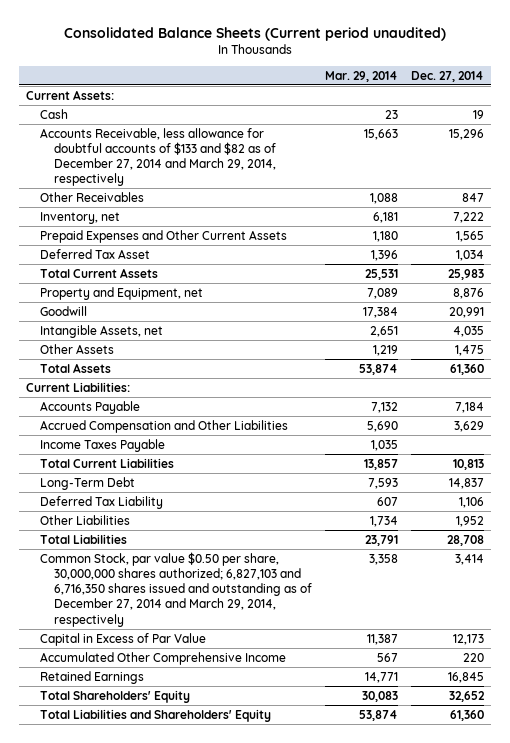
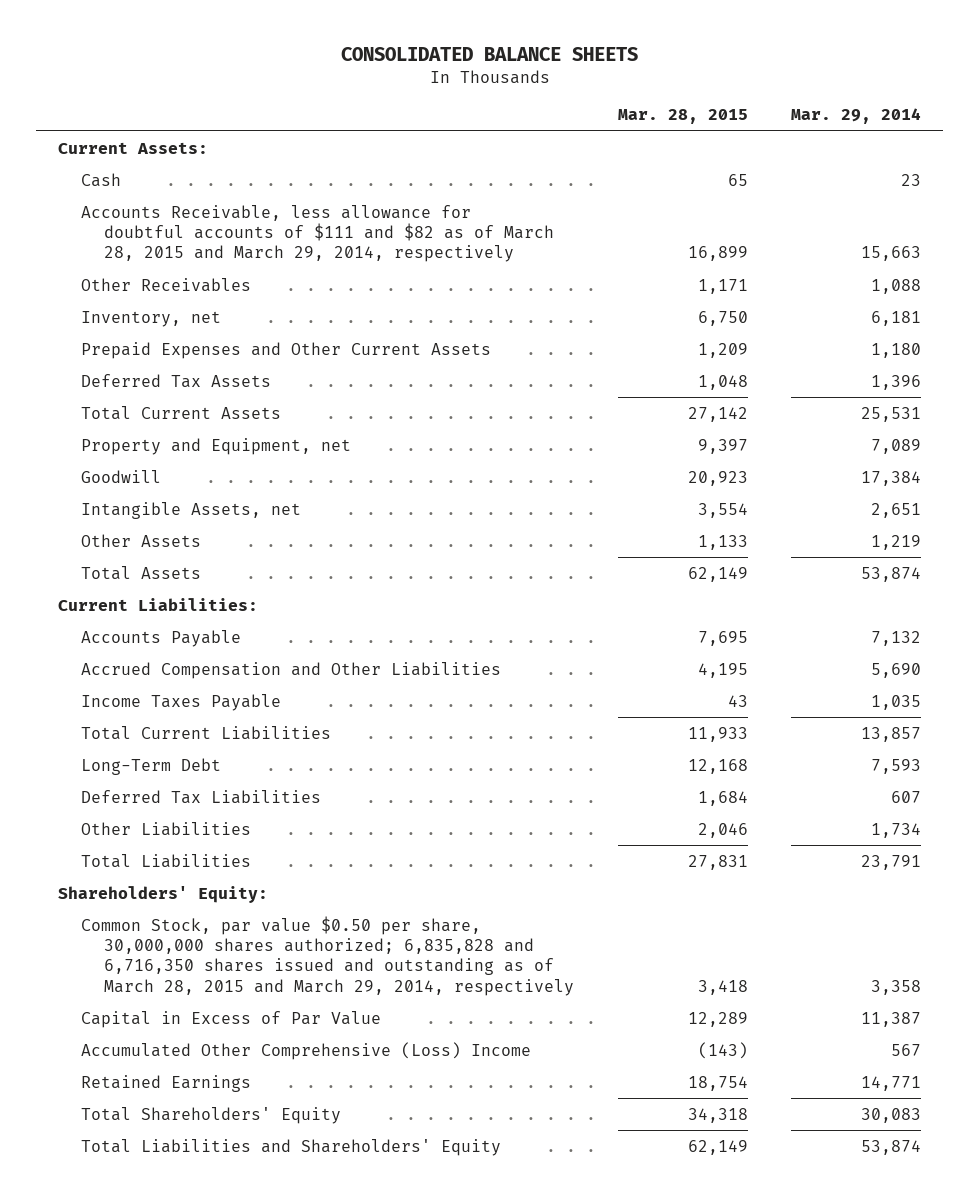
[64,27,447,42] Consolidated Balance Sheets (Current period unaudited) -> [340,46,638,61] CONSOLIDATED BALANCE SHEETS
[411,70,485,82] Dec. 27, 2014 -> none
none -> [617,109,748,125] Mar. 28, 2015
[39,127,276,187] Accounts Receivable, less allowance for doubtful accounts of $133 and $82 as of December 27, 2014 and March 29, 2014, respectively -> [80,204,554,263] Accounts Receivable, less allowance for doubtful accounts of $111 and $82 as of March 28, 2015 and March 29, 2014, respectively
[39,248,150,259] Deferred Tax Asset -> [80,373,271,388] Deferred Tax Assets
[39,495,163,509] Deferred Tax Liability -> [80,789,321,804] Deferred Tax Liabilities
none -> [57,885,268,903] Shareholders' Equity:
[39,551,312,627] Common Stock, par value $0.50 per share, 30,000,000 shares authorized; 6,827,103 and 6,716,350 shares issued and outstanding as of December 27, 2014 and March 29, 2014, respectively -> [80,915,574,996] Common Stock, par value $0.50 per share, 30,000,000 shares authorized; 6,835,828 and 6,716,350 shares issued and outstanding as of March 28, 2015 and March 29, 2014, respectively
[39,651,286,665] Accumulated Other Comprehensive Income -> [80,1041,531,1060] Accumulated Other Comprehensive (Loss) Income

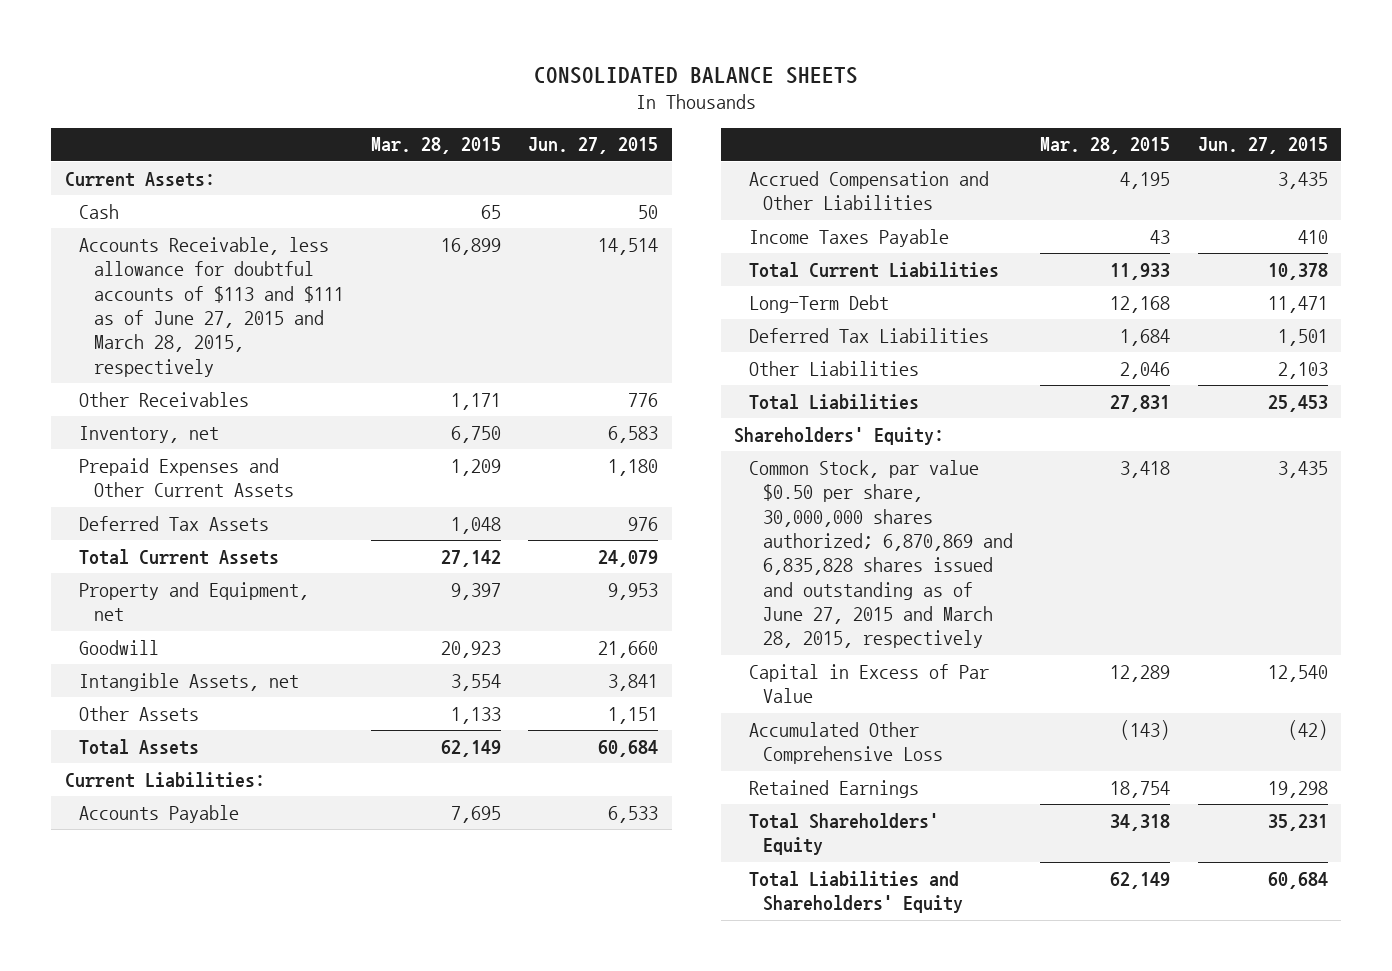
[791,108,922,125] Mar. 29, 2014 -> none
none -> [528,137,659,155] Jun. 27, 2015
[80,204,554,263] Accounts Receivable, less allowance for doubtful accounts of $111 and $82 as of March 28, 2015 and March 29, 2014, respectively -> [79,236,344,377] Accounts Receivable, less allowance for doubtful accounts of $113 and $111 as of June 27, 2015 and March 28, 2015, respectively
[80,915,574,996] Common Stock, par value $0.50 per share, 30,000,000 shares authorized; 6,835,828 and 6,716,350 shares issued and outstanding as of March 28, 2015 and March 29, 2014, respectively -> [748,459,1014,649] Common Stock, par value $0.50 per share, 30,000,000 shares authorized; 6,870,869 and 6,835,828 shares issued and outstanding as of June 27, 2015 and March 28, 2015, respectively
[80,1041,531,1060] Accumulated Other Comprehensive (Loss) Income -> [748,721,944,765] Accumulated Other Comprehensive Loss

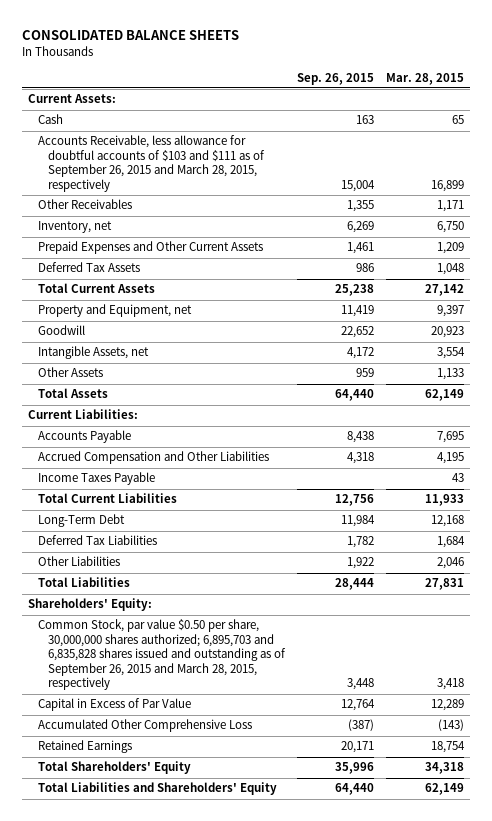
[528,137,659,155] Jun. 27, 2015 -> none
none -> [297,72,375,85] Sep. 26, 2015
[79,236,344,377] Accounts Receivable, less allowance for doubtful accounts of $113 and $111 as of June 27, 2015 and March 28, 2015, respectively -> [38,135,266,192] Accounts Receivable, less allowance for doubtful accounts of $103 and $111 as of September 26, 2015 and March 28, 2015, respectively
[748,459,1014,649] Common Stock, par value $0.50 per share, 30,000,000 shares authorized; 6,870,869 and 6,835,828 shares issued and outstanding as of June 27, 2015 and March 28, 2015, respectively -> [38,619,287,691] Common Stock, par value $0.50 per share, 30,000,000 shares authorized; 6,895,703 and 6,835,828 shares issued and outstanding as of September 26, 2015 and March 28, 2015, respectively

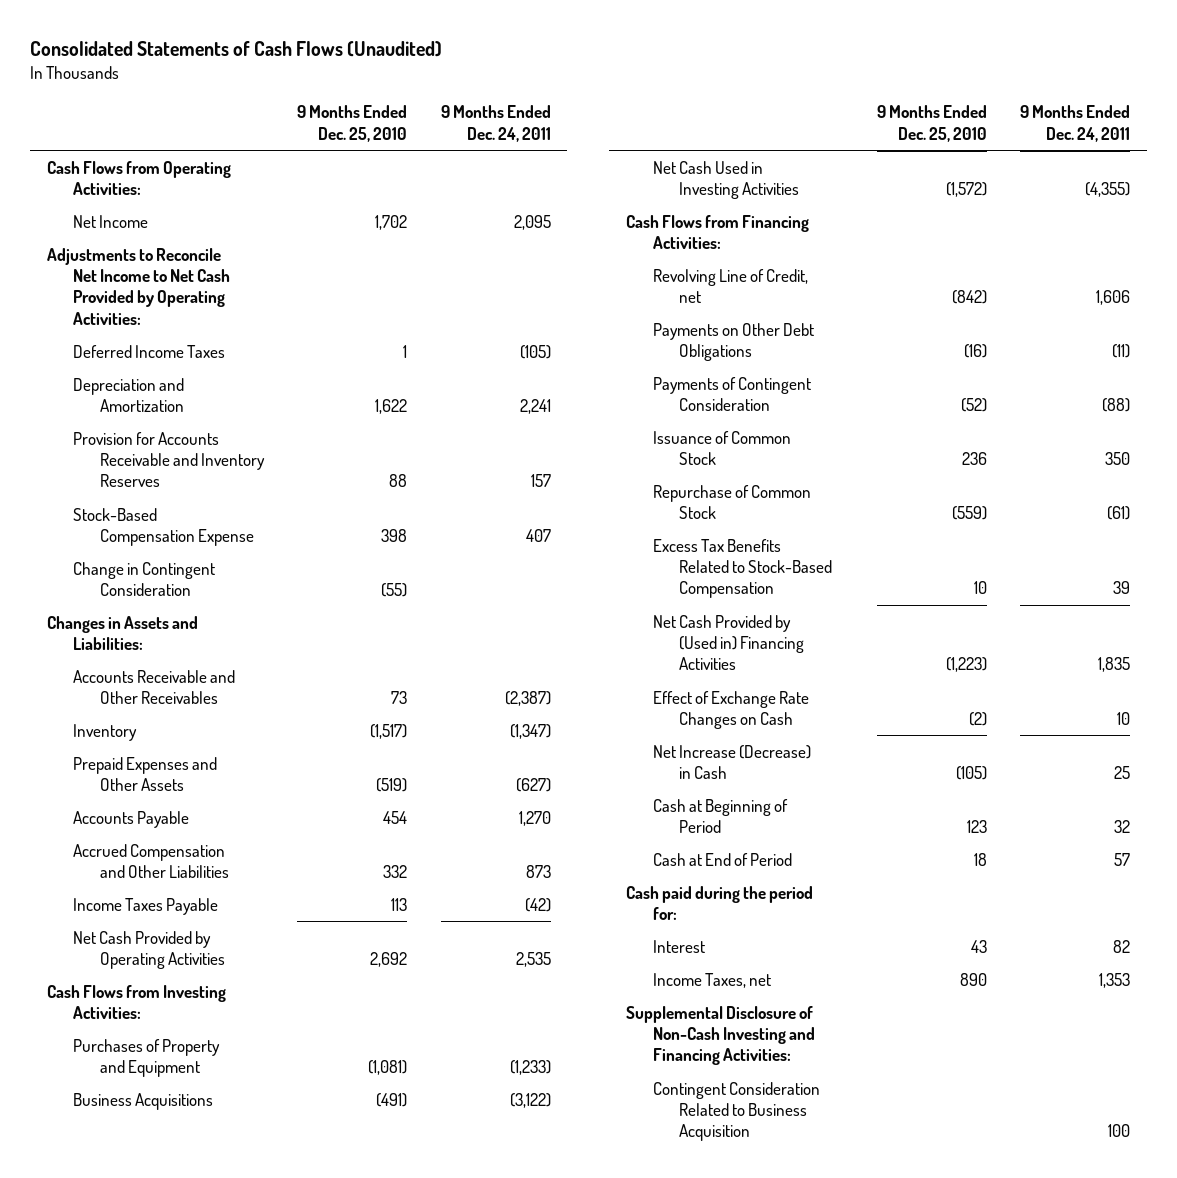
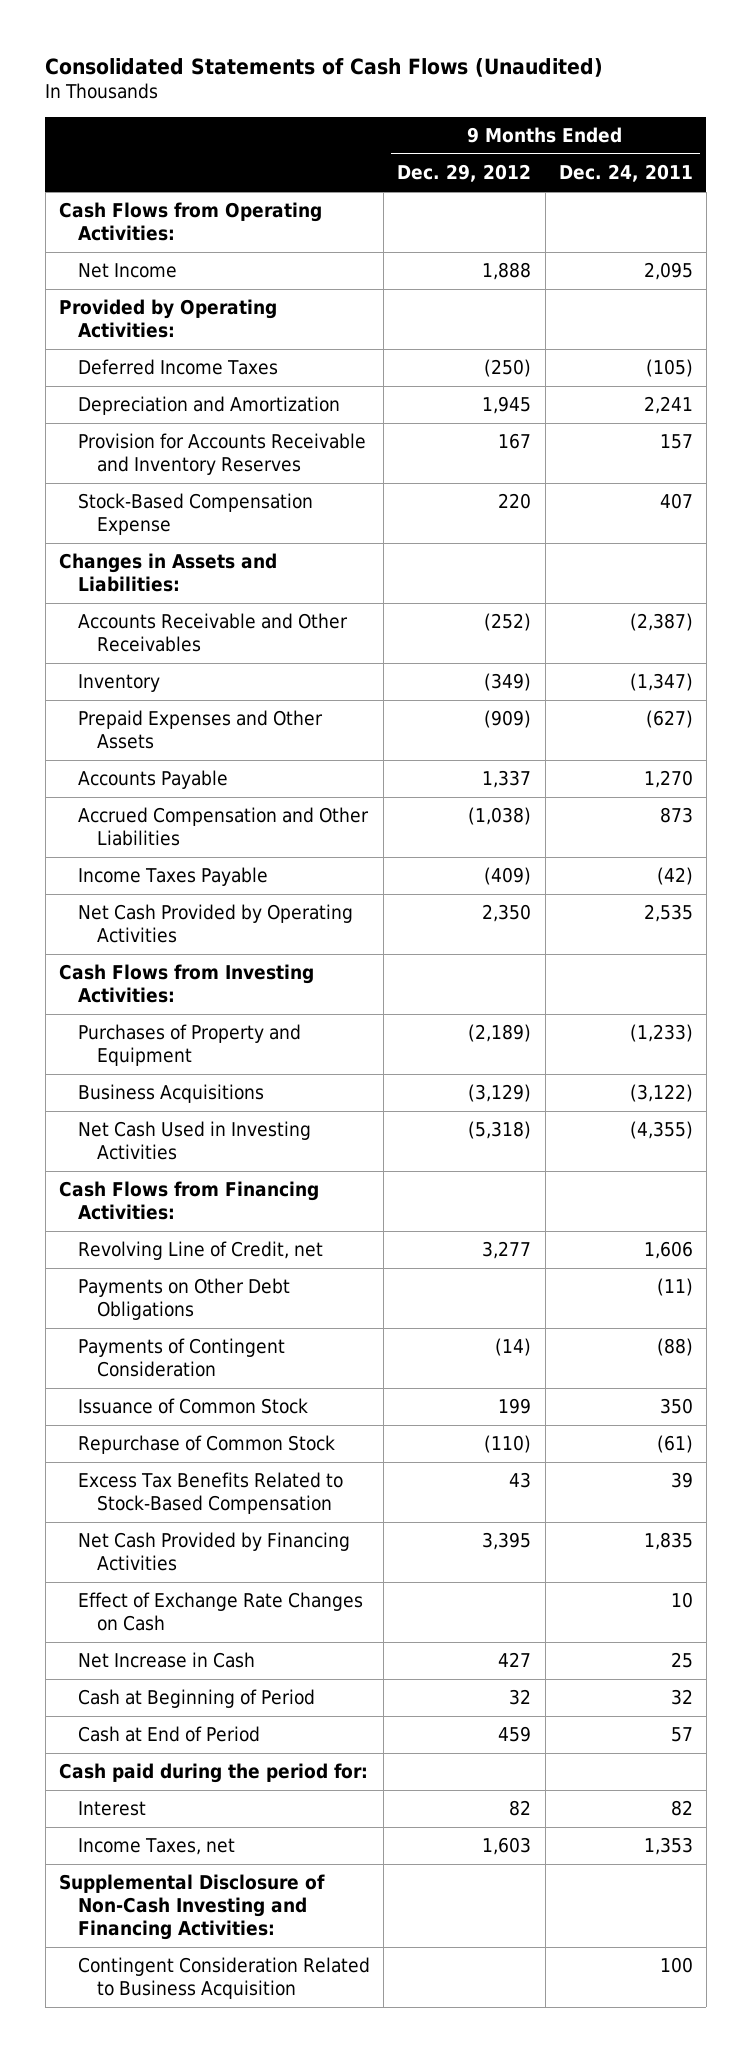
[297,105,408,142] 9 Months Ended Dec. 25, 2010 -> none
none -> [397,164,532,183] Dec. 29, 2012
[46,247,231,325] Adjustments to Reconcile Net Income to Net Cash Provided by Operating Activities: -> none
none -> [58,299,277,339] Provided by Operating Activities:
[73,561,216,596] Change in Contingent Consideration -> none
[652,614,805,671] Net Cash Provided by (Used in) Financing Activities -> [78,1532,351,1572] Net Cash Provided by Financing Activities
[652,744,811,779] Net Increase (Decrease) in Cash -> [78,1652,256,1669] Net Increase in Cash

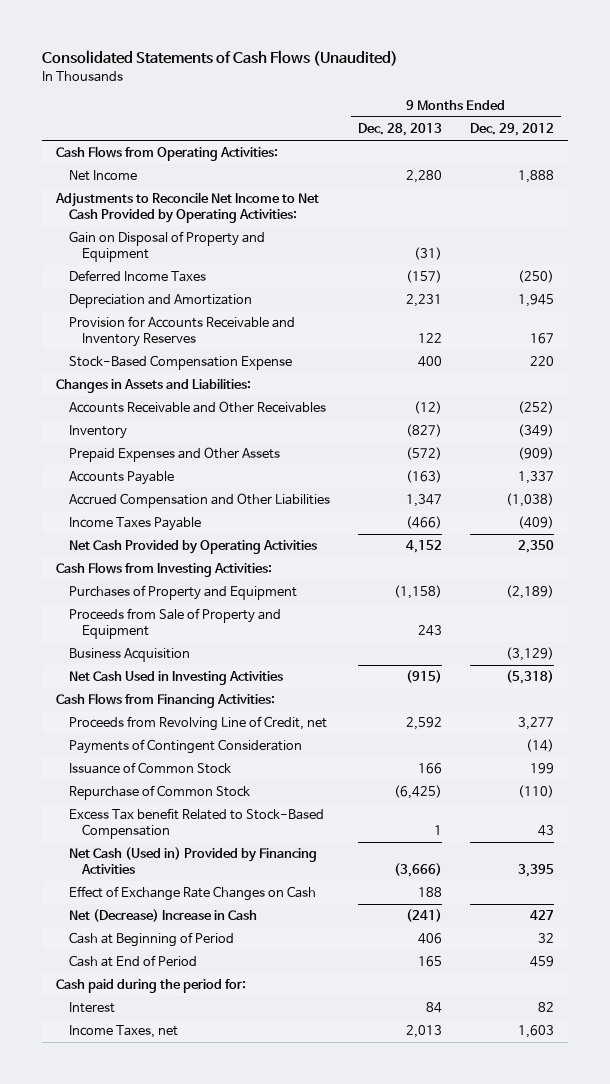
[558,164,693,183] Dec. 24, 2011 -> none
none -> [357,123,442,137] Dec. 28, 2013
[58,299,277,339] Provided by Operating Activities: -> none
none -> [55,192,320,223] Adjustments to Reconcile Net Income to Net Cash Provided by Operating Activities:
none -> [69,231,266,262] Gain on Disposal of Property and Equipment
none -> [69,608,282,639] Proceeds from Sale of Property and Equipment
[78,1084,265,1104] Business Acquisitions -> [69,648,191,663] Business Acquisition
[78,1278,291,1321] Payments on Other Debt Obligations -> none
[78,1241,324,1261] Revolving Line of Credit, net -> [69,716,328,732] Proceeds from Revolving Line of Credit, net
[78,1472,344,1515] Excess Tax Benefits Related to Stock-Based Compensation -> [69,808,325,839] Excess Tax benefit Related to Stock-Based Compensation
[78,1532,351,1572] Net Cash Provided by Financing Activities -> [69,847,318,874] Net Cash (Used in) Provided by Financing Activities
[78,1652,256,1669] Net Increase in Cash -> [69,909,258,923] Net (Decrease) Increase in Cash
[58,1874,325,1941] Supplemental Disclosure of Non-Cash Investing and Financing Activities: -> none
[78,1957,371,2000] Contingent Consideration Related to Business Acquisition -> none

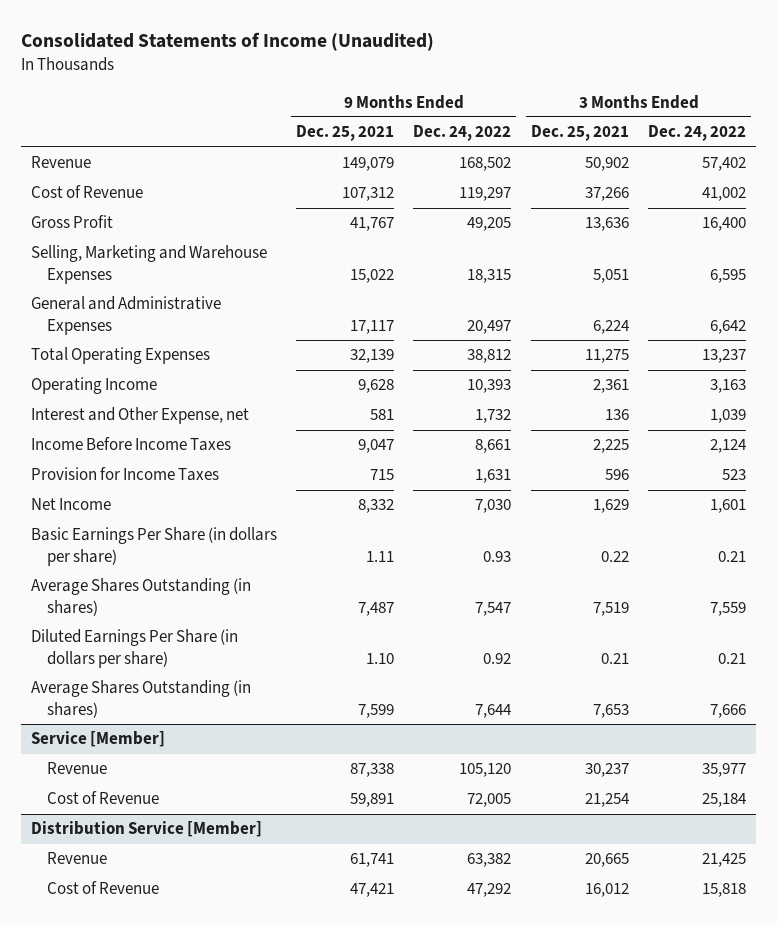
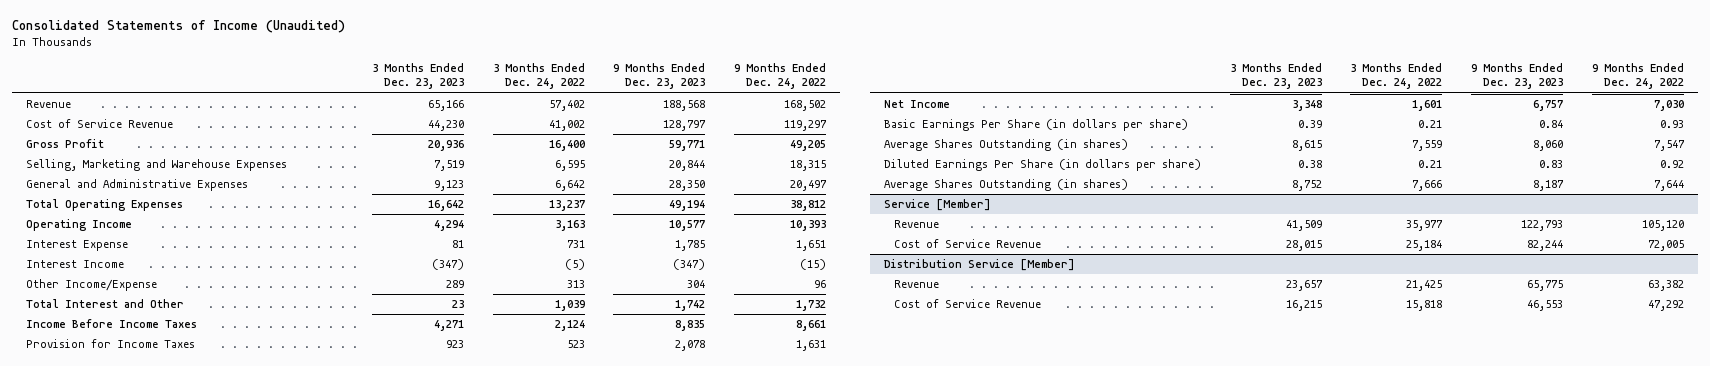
[296,125,395,142] Dec. 25, 2021 -> none
[530,125,629,142] Dec. 25, 2021 -> none
none -> [372,62,465,90] 3 Months Ended Dec. 23, 2023
none -> [613,62,706,90] 9 Months Ended Dec. 23, 2023
[30,185,143,199] Cost of Revenue -> [26,119,174,129] Cost of Service Revenue
none -> [26,240,129,252] Interest Expense
none -> [26,260,125,269] Interest Income
none -> [26,279,158,292] Other Income/Expense
[30,407,249,425] Interest and Other Expense, net -> [26,299,185,309] Total Interest and Other
[47,791,160,805] Cost of Revenue -> [893,239,1041,249] Cost of Service Revenue
[47,881,160,895] Cost of Revenue -> [893,299,1041,309] Cost of Service Revenue

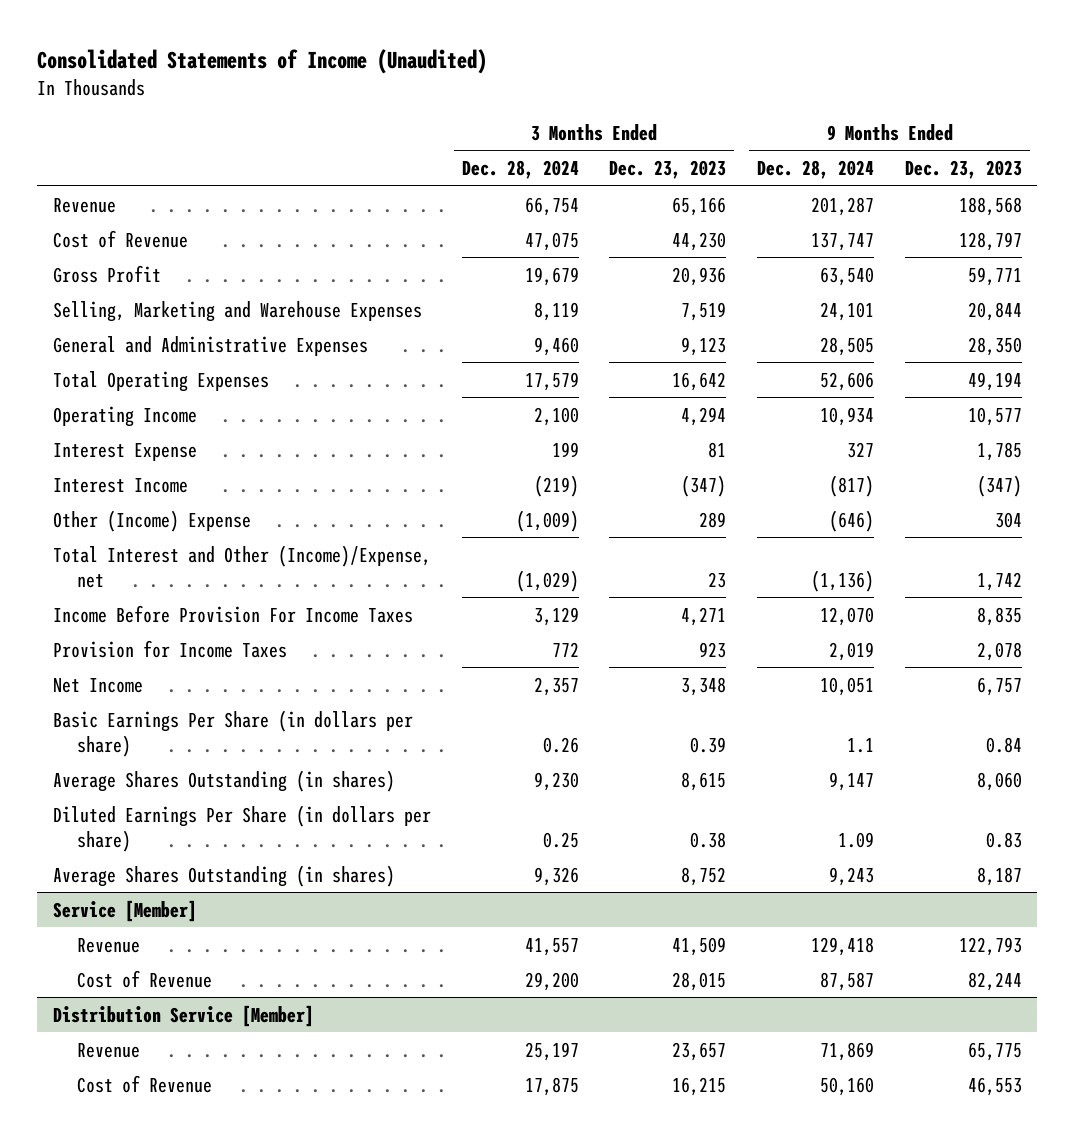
[492,62,585,90] 3 Months Ended Dec. 24, 2022 -> none
[734,62,827,90] 9 Months Ended Dec. 24, 2022 -> none
none -> [461,160,579,180] Dec. 28, 2024
none -> [757,160,875,180] Dec. 28, 2024
[26,119,174,129] Cost of Service Revenue -> [52,229,188,248] Cost of Revenue
[26,279,158,292] Other Income/Expense -> [52,509,251,532] Other (Income) Expense
[26,299,185,309] Total Interest and Other -> [52,544,431,588] Total Interest and Other (Income)/Expense, net
[26,319,198,329] Income Before Income Taxes -> [52,604,413,623] Income Before Provision For Income Taxes
[893,239,1041,249] Cost of Service Revenue -> [76,969,212,988] Cost of Revenue
[893,299,1041,309] Cost of Service Revenue -> [76,1074,212,1093] Cost of Revenue

